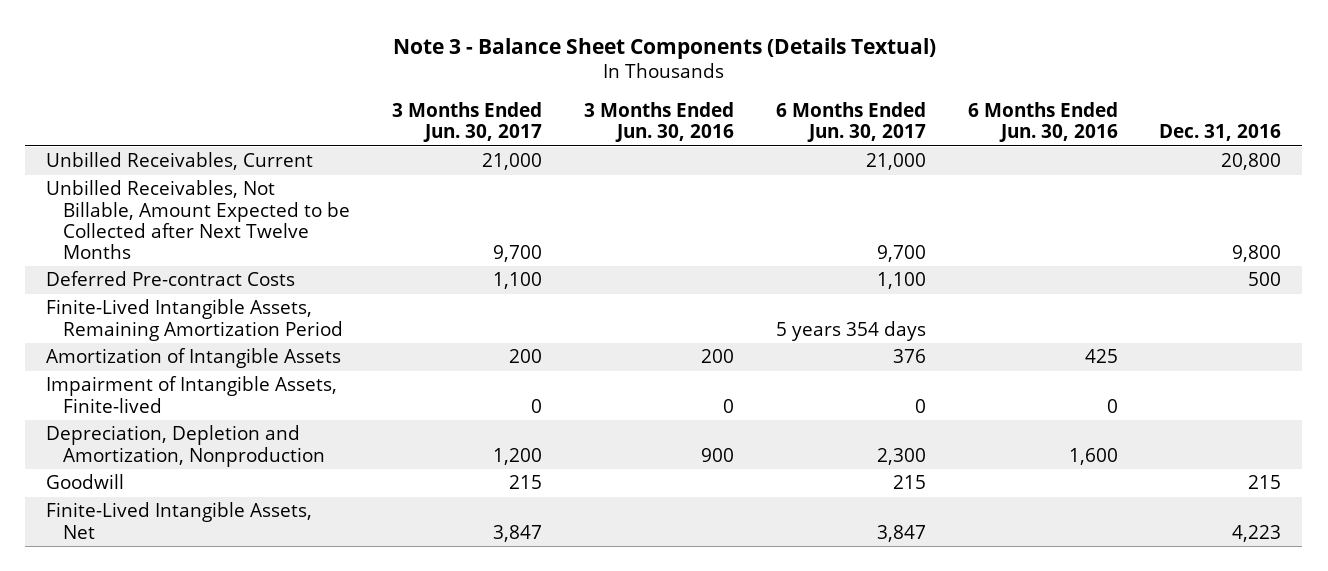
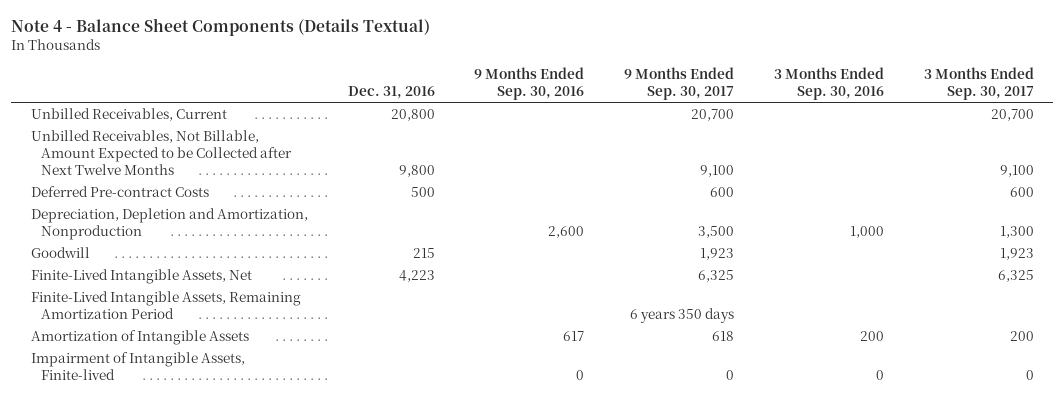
[392,37,936,59] Note 3 - Balance Sheet Components (Details Textual) -> [11,17,431,36] Note 4 - Balance Sheet Components (Details Textual)
[391,102,542,143] 3 Months Ended Jun. 30, 2017 -> none
[583,102,734,143] 3 Months Ended Jun. 30, 2016 -> none
[775,102,926,143] 6 Months Ended Jun. 30, 2017 -> none
[967,102,1118,143] 6 Months Ended Jun. 30, 2016 -> none
none -> [474,67,585,101] 9 Months Ended Sep. 30, 2016
none -> [624,67,735,101] 9 Months Ended Sep. 30, 2017
none -> [773,67,884,101] 3 Months Ended Sep. 30, 2016
none -> [923,67,1034,101] 3 Months Ended Sep. 30, 2017
[46,299,343,341] Finite-Lived Intangible Assets, Remaining Amortization Period -> [30,291,301,319] Finite-Lived Intangible Assets, Remaining Amortization Period
[46,348,342,369] Amortization of Intangible Assets -> [30,330,249,346] Amortization of Intangible Assets
[46,376,338,413] Impairment of Intangible Assets, Finite-lived -> [30,352,245,380] Impairment of Intangible Assets, Finite-lived

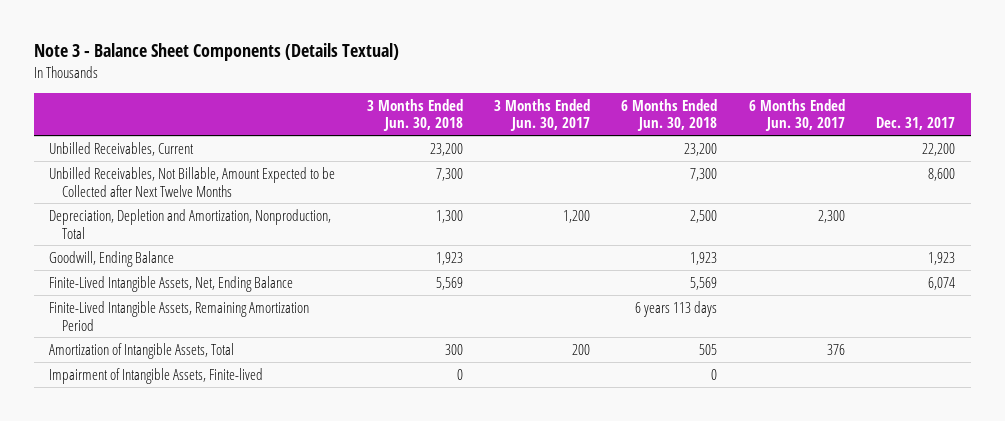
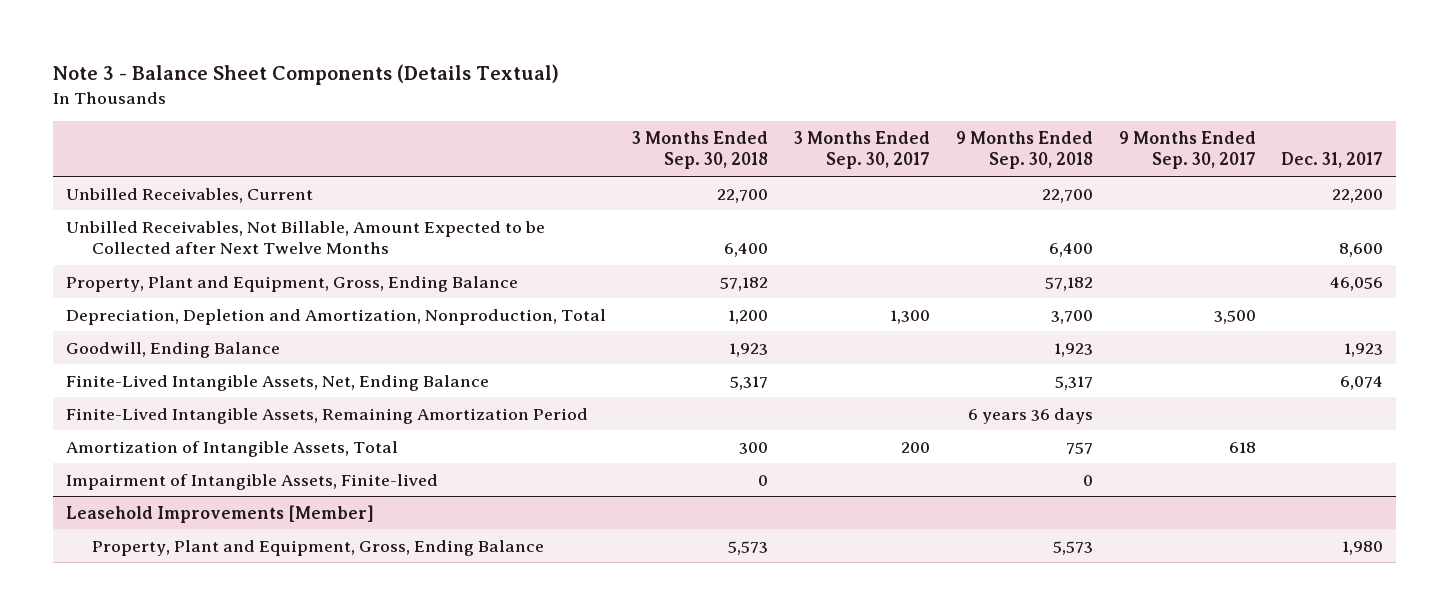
[366,98,463,132] 3 Months Ended Jun. 30, 2018 -> none
[494,98,591,132] 3 Months Ended Jun. 30, 2017 -> none
[621,98,718,132] 6 Months Ended Jun. 30, 2018 -> none
[748,98,845,132] 6 Months Ended Jun. 30, 2017 -> none
none -> [632,130,769,170] 3 Months Ended Sep. 30, 2018
none -> [793,130,930,170] 3 Months Ended Sep. 30, 2017
none -> [955,130,1093,170] 9 Months Ended Sep. 30, 2018
none -> [1118,130,1256,170] 9 Months Ended Sep. 30, 2017
none -> [66,275,519,292] Property, Plant and Equipment, Gross, Ending Balance
none -> [66,504,375,523] Leasehold Improvements [Member]
none -> [91,539,544,556] Property, Plant and Equipment, Gross, Ending Balance

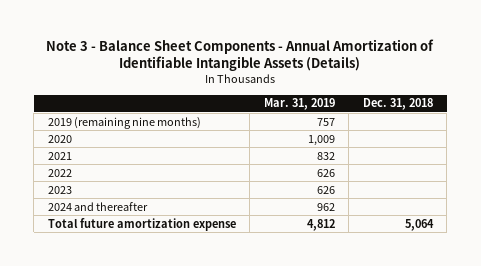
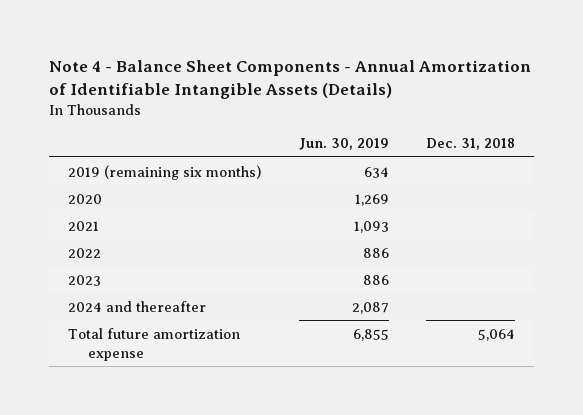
[46,39,435,72] Note 3 - Balance Sheet Components - Annual Amortization of Identifiable Intangible Assets (Details) -> [49,60,532,99] Note 4 - Balance Sheet Components - Annual Amortization of Identifiable Intangible Assets (Details)
[263,98,335,111] Mar. 31, 2019 -> none
none -> [298,138,389,151] Jun. 30, 2019
[47,116,201,129] 2019 (remaining nine months) -> [68,164,262,180] 2019 (remaining six months)

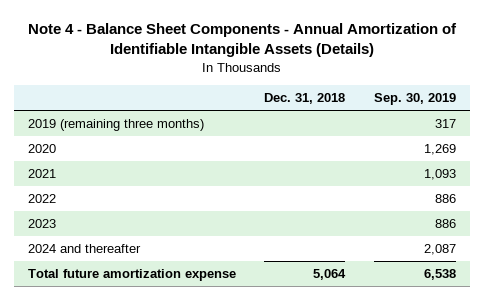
[298,138,389,151] Jun. 30, 2019 -> none
none -> [373,92,456,105] Sep. 30, 2019
[68,164,262,180] 2019 (remaining six months) -> [27,119,204,132] 2019 (remaining three months)

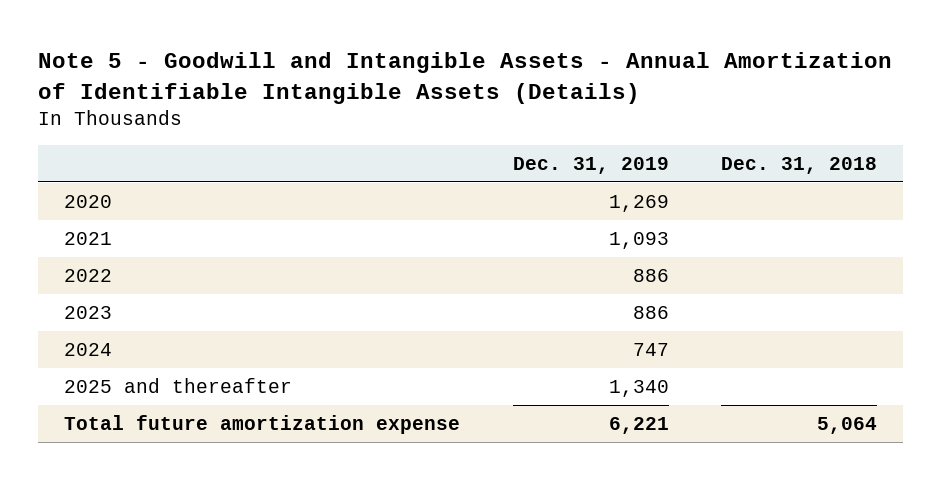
[27,22,457,58] Note 4 - Balance Sheet Components - Annual Amortization of Identifiable Intangible Assets (Details) -> [37,52,892,104] Note 5 - Goodwill and Intangible Assets - Annual Amortization of Identifiable Intangible Assets (Details)
[373,92,456,105] Sep. 30, 2019 -> none
none -> [512,156,669,174] Dec. 31, 2019
[27,119,204,132] 2019 (remaining three months) -> none
none -> [63,342,112,356] 2024
[27,244,141,254] 2024 and thereafter -> [63,377,292,393] 2025 and thereafter

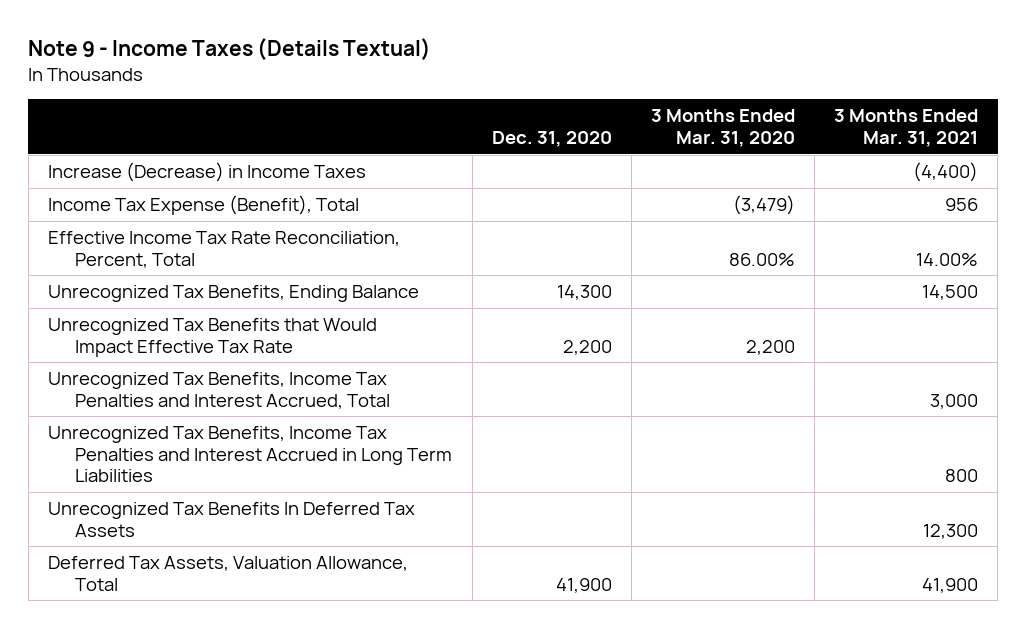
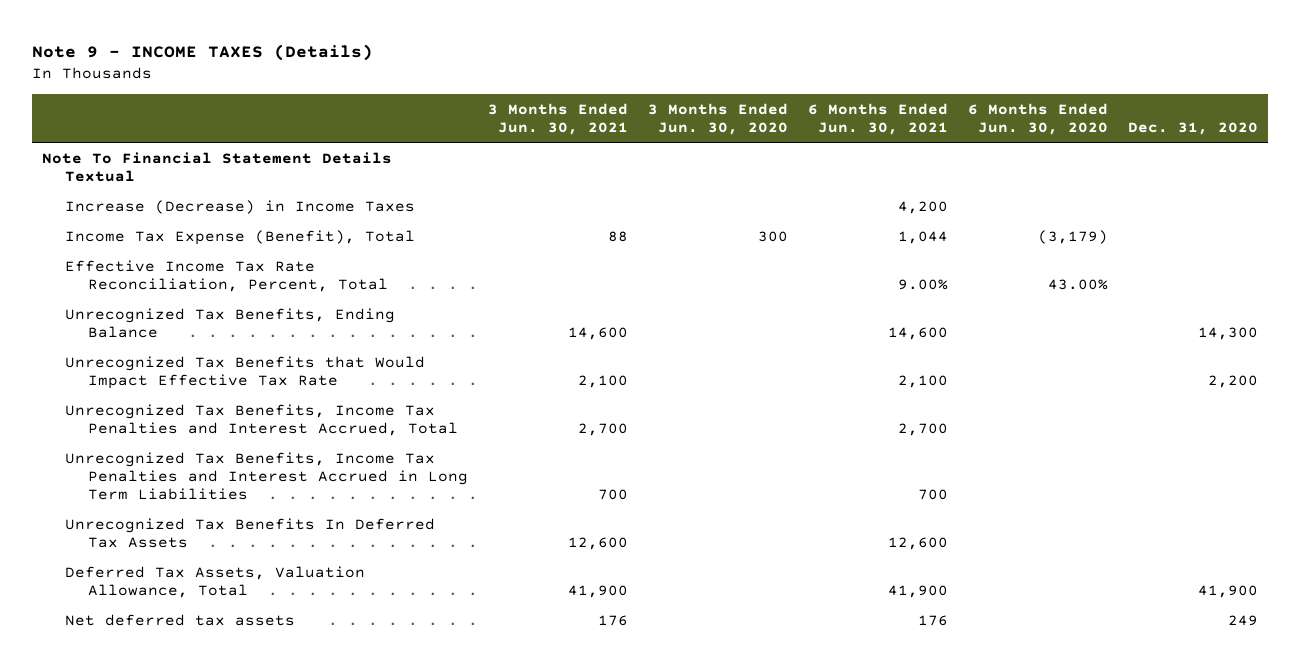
[28,38,432,61] Note 9 - Income Taxes (Details Textual) -> [32,43,374,61] Note 9 - INCOME TAXES (Details)
[650,109,795,147] 3 Months Ended Mar. 31, 2020 -> none
[834,109,979,147] 3 Months Ended Mar. 31, 2021 -> none
none -> [487,102,628,135] 3 Months Ended Jun. 30, 2021
none -> [647,102,788,135] 3 Months Ended Jun. 30, 2020
none -> [808,102,949,135] 6 Months Ended Jun. 30, 2021
none -> [968,102,1109,135] 6 Months Ended Jun. 30, 2020
none -> [42,151,393,182] Note To Financial Statement Details Textual
none -> [64,613,295,626] Net deferred tax assets

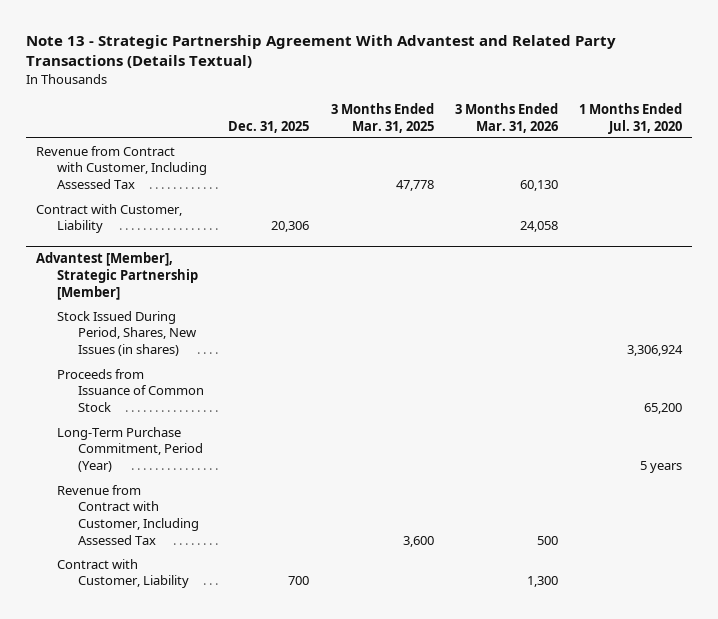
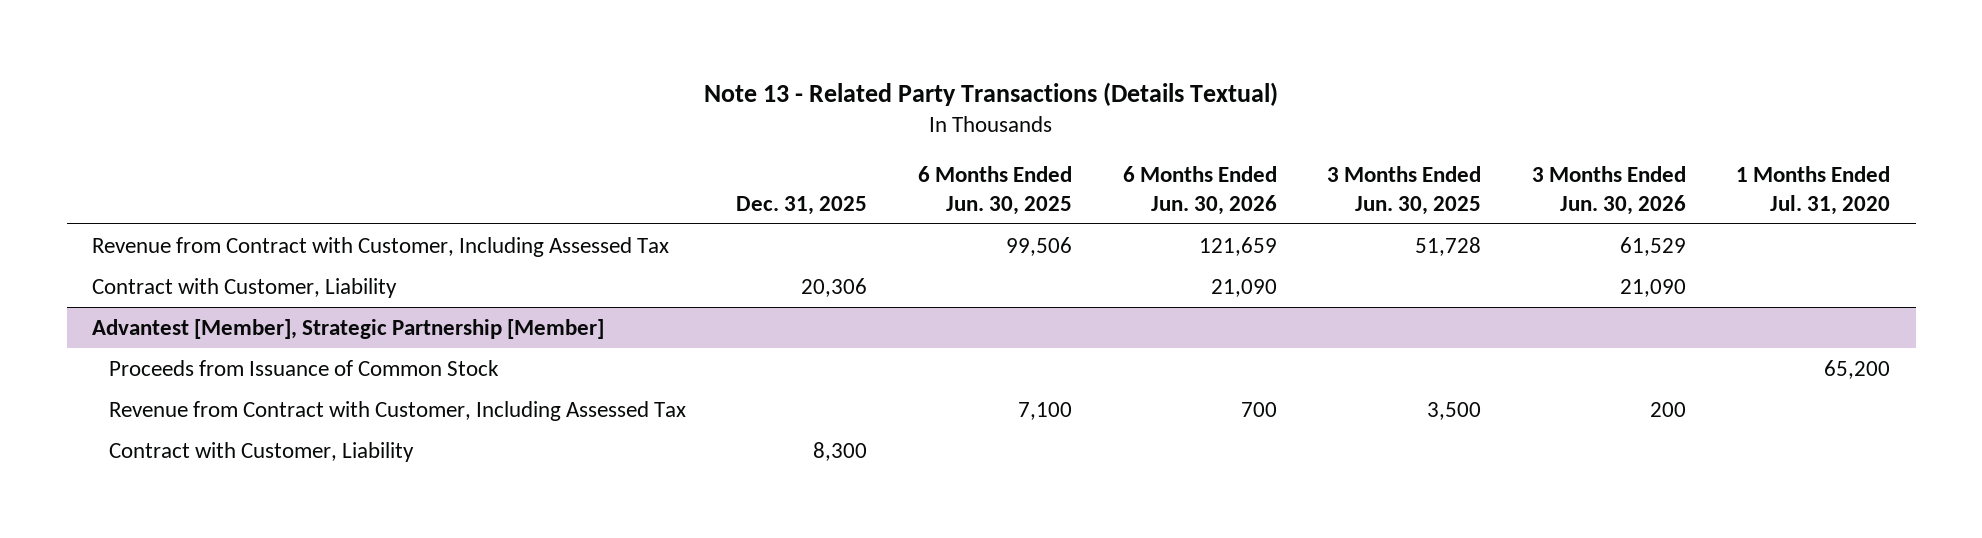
[25,35,616,69] Note 13 - Strategic Partnership Agreement With Advantest and Related Party Transactions (Details Textual) -> [704,81,1279,106] Note 13 - Related Party Transactions (Details Textual)
[330,102,434,133] 3 Months Ended Mar. 31, 2025 -> none
[454,102,558,133] 3 Months Ended Mar. 31, 2026 -> none
none -> [917,166,1072,215] 6 Months Ended Jun. 30, 2025
none -> [1122,166,1277,215] 6 Months Ended Jun. 30, 2026
none -> [1327,166,1482,215] 3 Months Ended Jun. 30, 2025
none -> [1531,166,1686,215] 3 Months Ended Jun. 30, 2026
[57,310,198,357] Stock Issued During Period, Shares, New Issues (in shares) -> none
[57,426,204,473] Long-Term Purchase Commitment, Period (Year) -> none
[288,576,310,586] 700 -> [813,441,868,461] 8,300

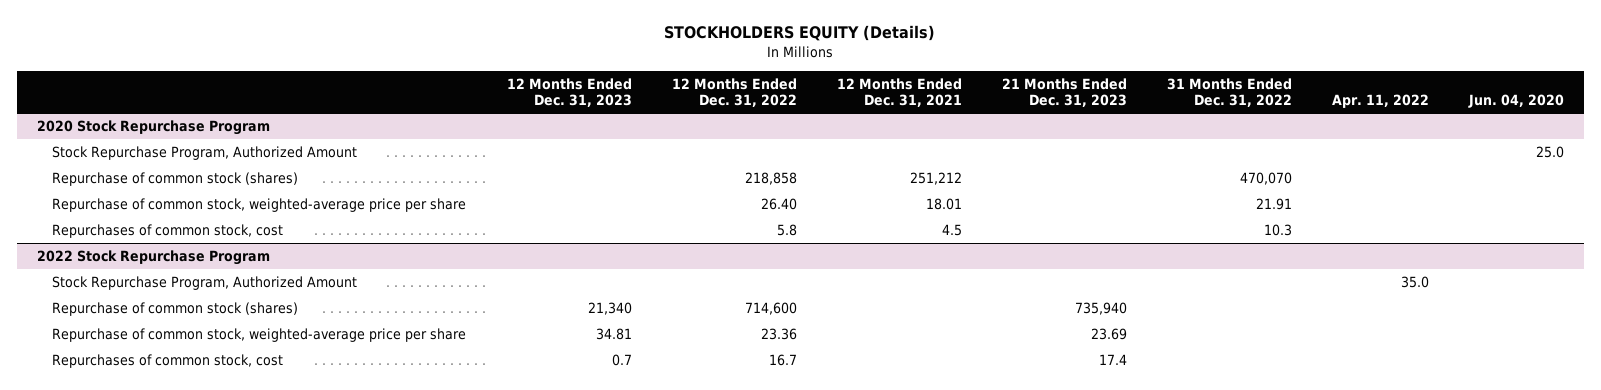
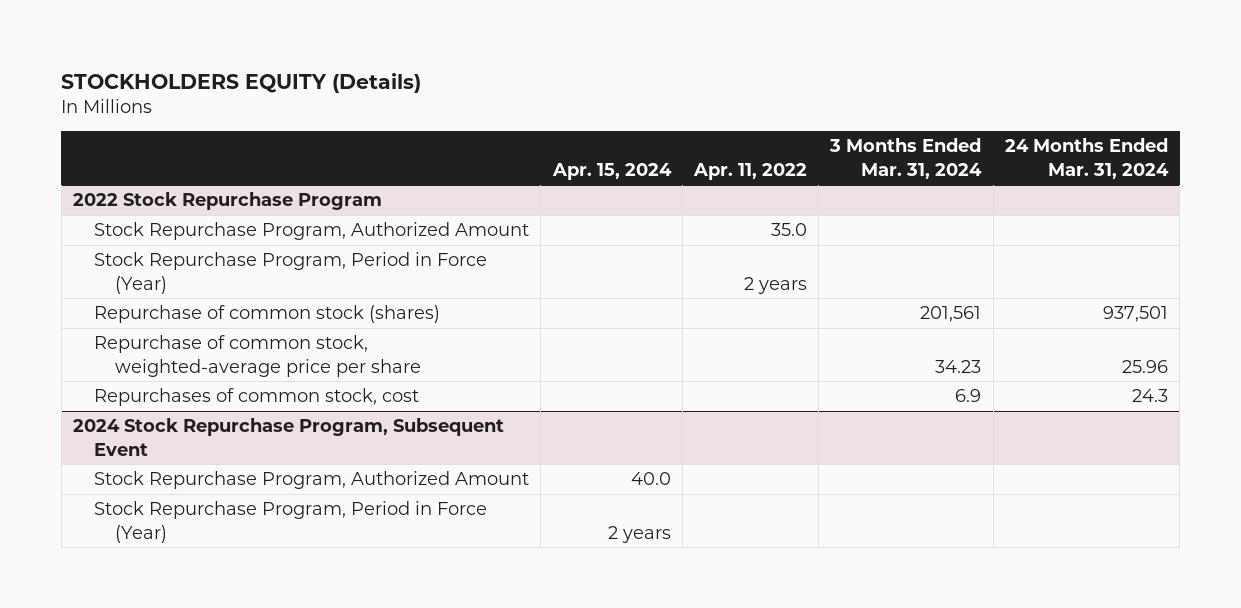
[506,77,632,107] 12 Months Ended Dec. 31, 2023 -> none
[671,77,797,107] 12 Months Ended Dec. 31, 2022 -> none
[836,77,962,107] 12 Months Ended Dec. 31, 2021 -> none
[1001,77,1127,107] 21 Months Ended Dec. 31, 2023 -> none
[1167,77,1293,107] 31 Months Ended Dec. 31, 2022 -> none
[1468,93,1565,108] Jun. 04, 2020 -> none
none -> [551,162,672,180] Apr. 15, 2024
none -> [829,138,983,179] 3 Months Ended Mar. 31, 2024
none -> [1004,138,1169,179] 24 Months Ended Mar. 31, 2024
[36,119,270,135] 2020 Stock Repurchase Program -> none
[52,145,358,160] Stock Repurchase Program, Authorized Amount -> none
[52,171,299,186] Repurchase of common stock (shares) -> none
[52,197,467,212] Repurchase of common stock, weighted-average price per share -> none
[52,223,284,238] Repurchases of common stock, cost -> none
none -> [94,252,488,294] Stock Repurchase Program, Period in Force (Year)
none -> [72,418,504,456] 2024 Stock Repurchase Program, Subsequent Event
none -> [94,471,530,490] Stock Repurchase Program, Authorized Amount
none -> [94,501,488,543] Stock Repurchase Program, Period in Force (Year)

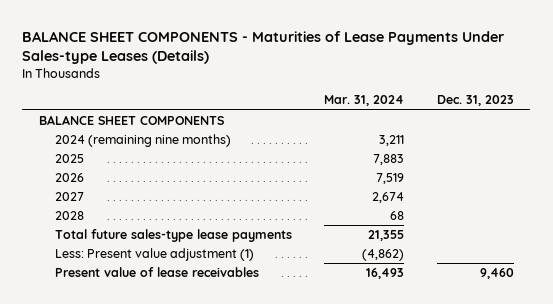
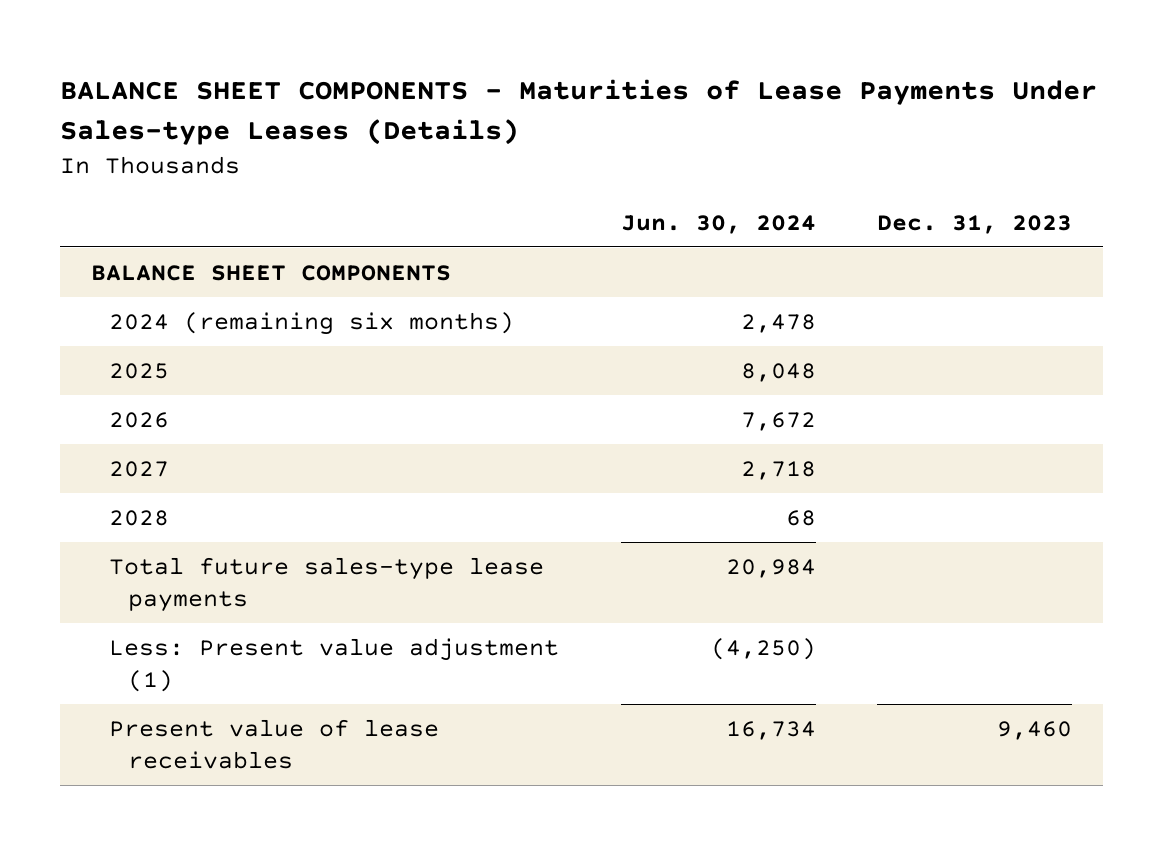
[324,95,405,107] Mar. 31, 2024 -> none
none -> [620,214,816,234] Jun. 30, 2024
[54,134,231,148] 2024 (remaining nine months) -> [109,312,515,336] 2024 (remaining six months)

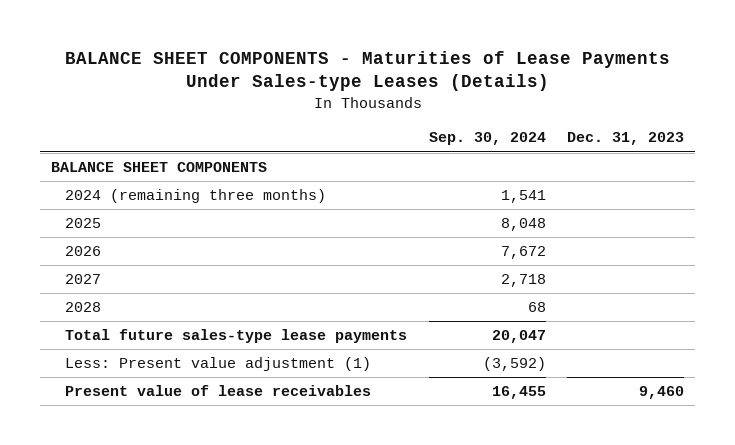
[620,214,816,234] Jun. 30, 2024 -> none
none -> [428,132,546,146] Sep. 30, 2024
[109,312,515,336] 2024 (remaining six months) -> [65,189,327,204] 2024 (remaining three months)

